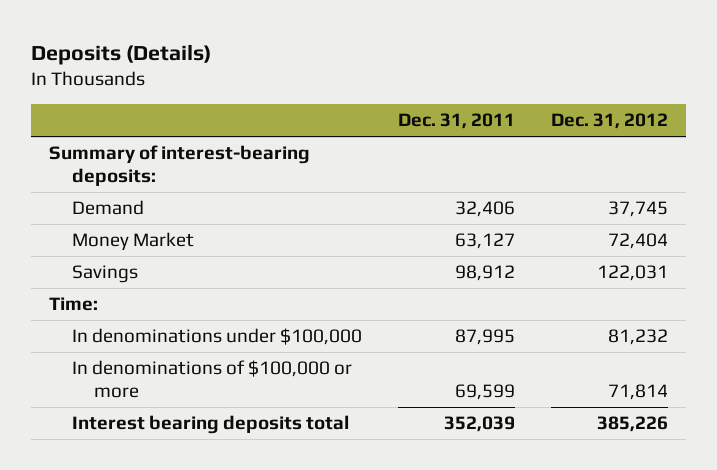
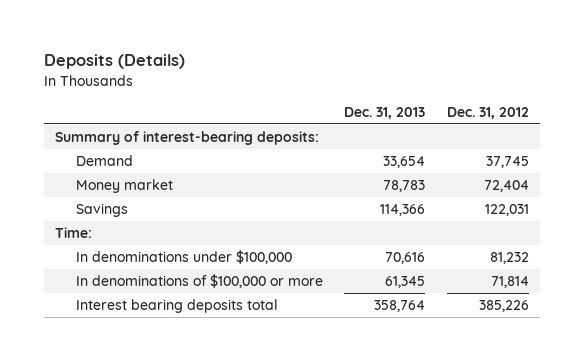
[397,113,515,130] Dec. 31, 2011 -> none
none -> [344,106,426,119] Dec. 31, 2013
[71,232,194,251] Money Market -> [75,179,173,194] Money market

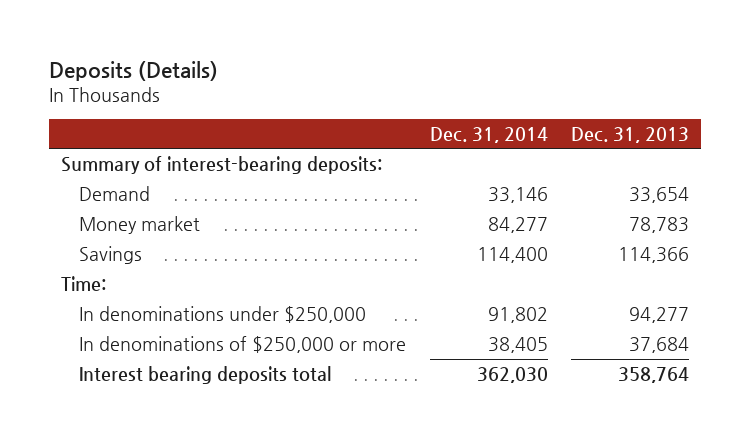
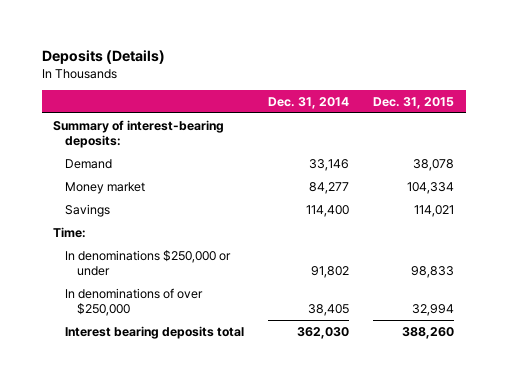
[571,126,690,143] Dec. 31, 2013 -> none
none -> [372,97,454,110] Dec. 31, 2015
[79,306,367,324] In denominations under $250,000 -> [65,249,232,276] In denominations $250,000 or under
[79,336,407,354] In denominations of $250,000 or more -> [65,287,204,316] In denominations of over $250,000

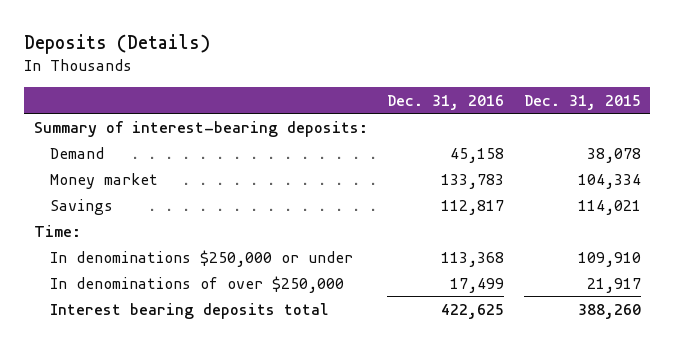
[267,97,349,110] Dec. 31, 2014 -> none
none -> [387,94,505,110] Dec. 31, 2016
[410,265,454,278] 98,833 -> [577,251,641,267] 109,910
[411,303,454,316] 32,994 -> [586,277,641,293] 21,917

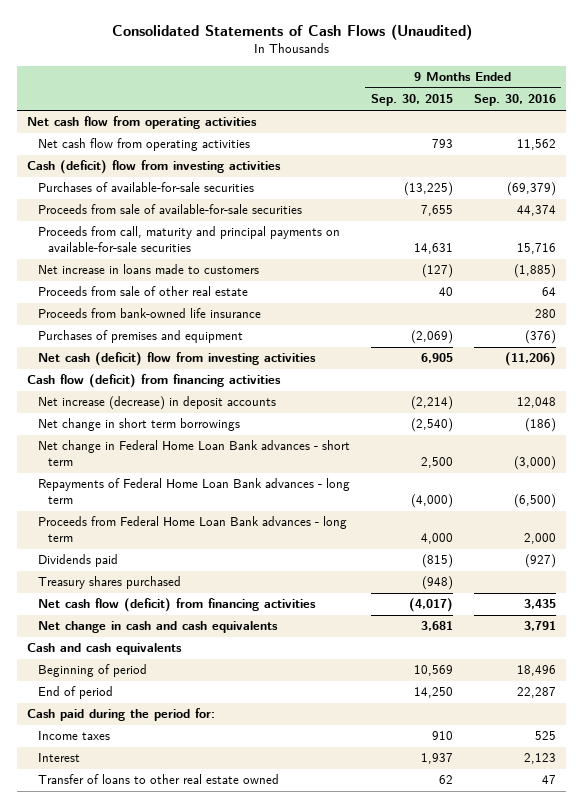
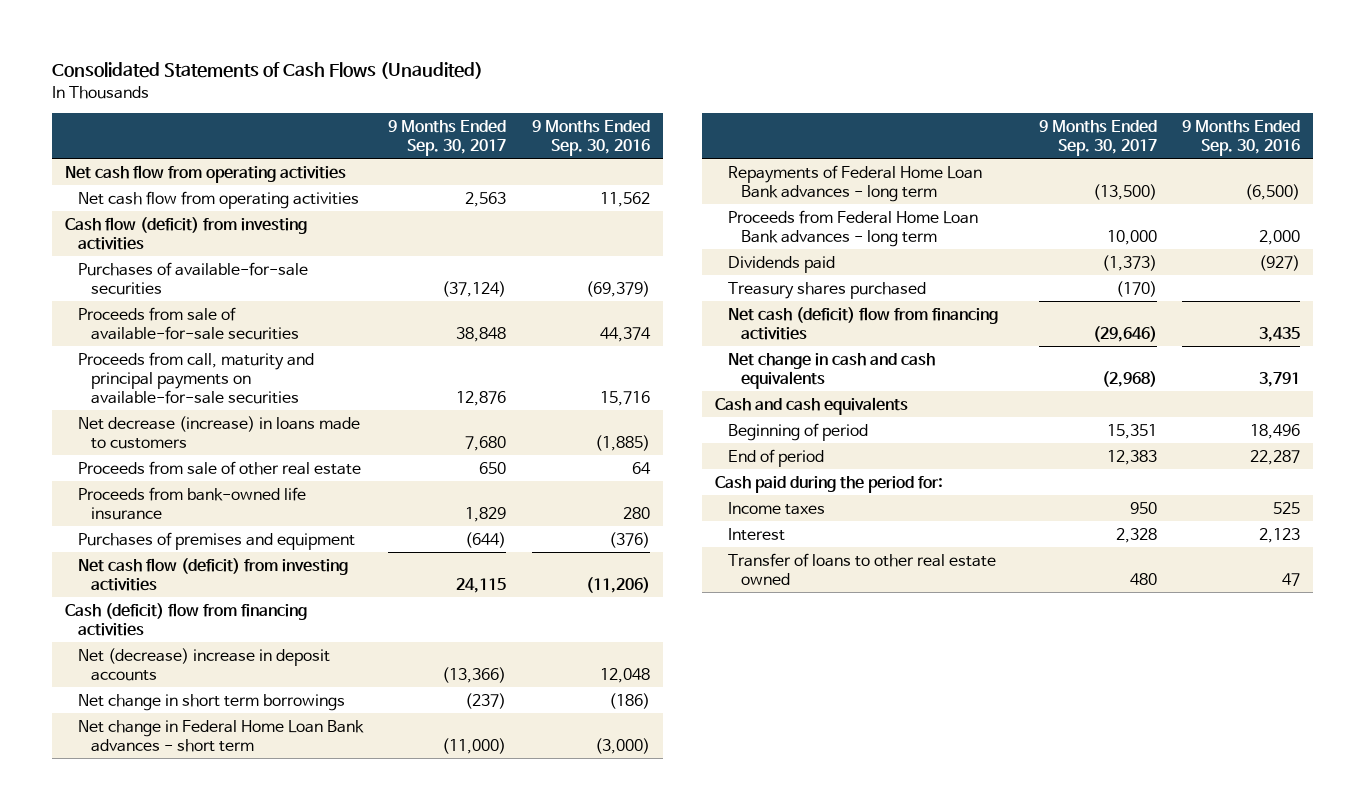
[370,94,453,107] Sep. 30, 2015 -> none
none -> [388,120,507,157] 9 Months Ended Sep. 30, 2017
[27,160,282,175] Cash (deficit) flow from investing activities -> [64,216,307,250] Cash flow (deficit) from investing activities
[37,264,259,275] Net increase in loans made to customers -> [77,415,360,449] Net decrease (increase) in loans made to customers
[37,352,316,367] Net cash (deficit) flow from investing activities -> [77,557,348,591] Net cash flow (deficit) from investing activities
[27,374,282,389] Cash flow (deficit) from financing activities -> [64,602,307,636] Cash (deficit) flow from financing activities
[37,396,276,411] Net increase (decrease) in deposit accounts -> [77,647,330,681] Net (decrease) increase in deposit accounts
[37,598,316,613] Net cash flow (deficit) from financing activities -> [728,306,999,340] Net cash (deficit) flow from financing activities

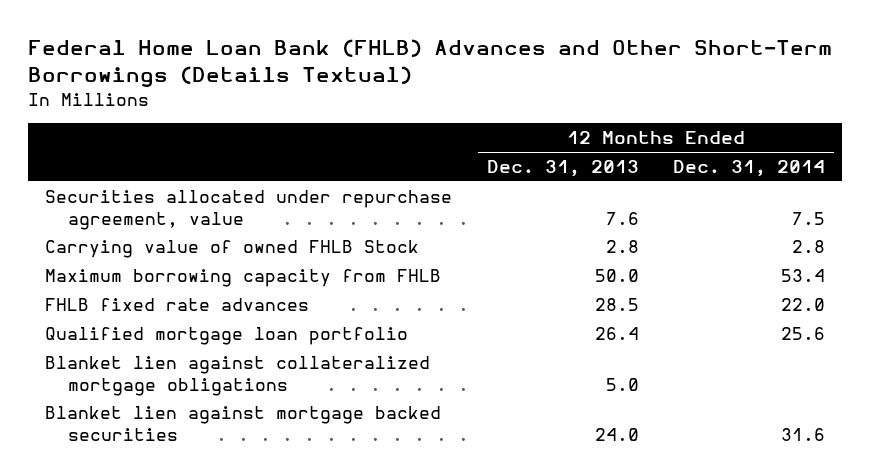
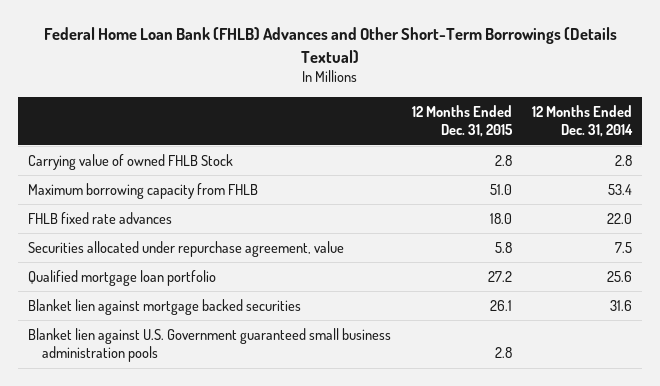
[486,160,639,178] Dec. 31, 2013 -> none
none -> [411,104,513,138] 12 Months Ended Dec. 31, 2015
[45,190,453,230] Securities allocated under repurchase agreement, value -> [28,240,345,257] Securities allocated under repurchase agreement, value
[45,356,431,396] Blanket lien against collateralized mortgage obligations -> none
none -> [28,327,392,363] Blanket lien against U.S. Government guaranteed small business administration pools

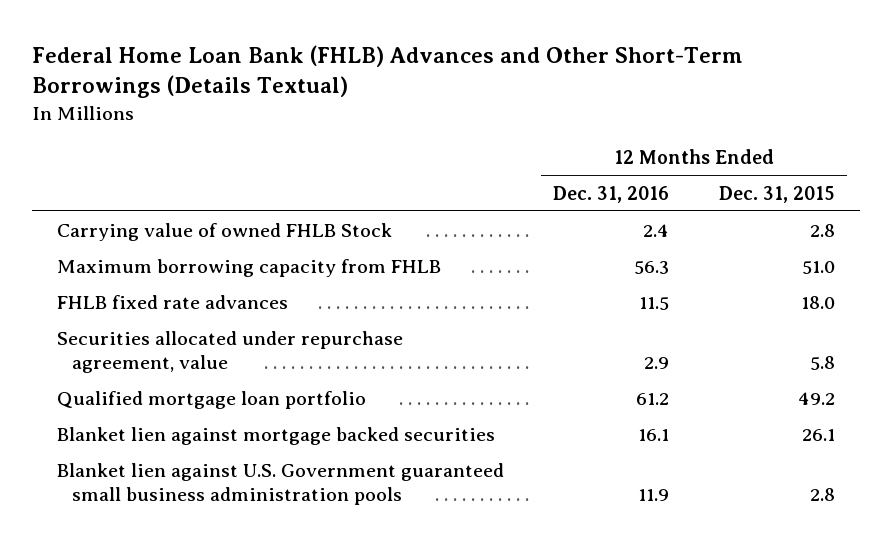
[532,104,634,138] 12 Months Ended Dec. 31, 2014 -> none
none -> [553,185,670,203] Dec. 31, 2016
[487,270,512,282] 27.2 -> [797,391,835,405] 49.2

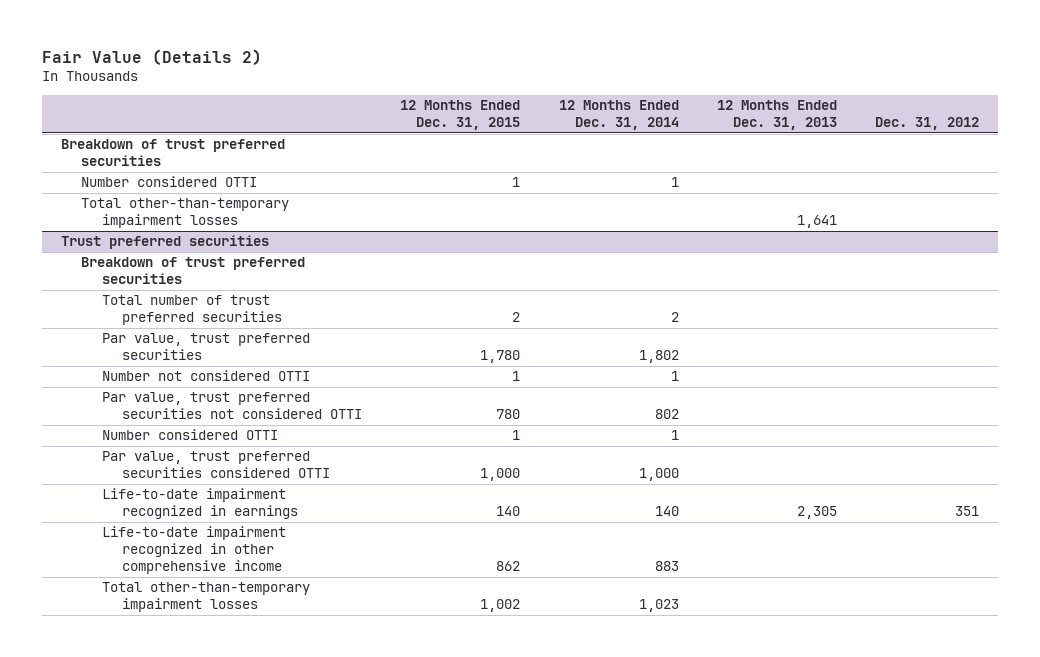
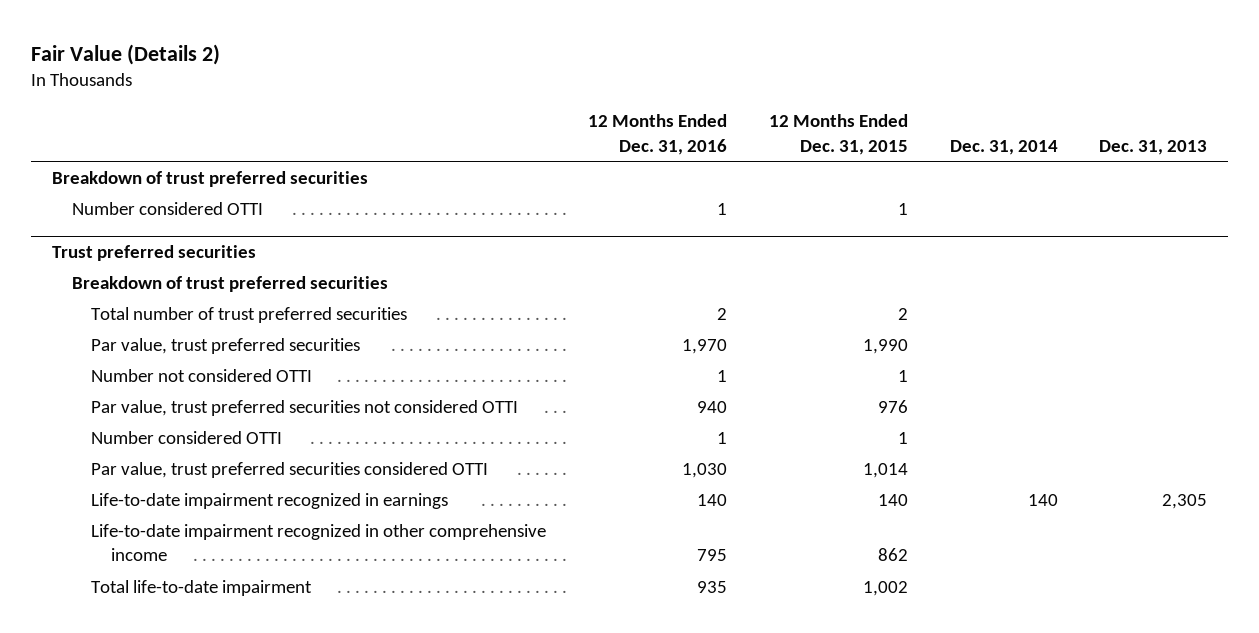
[558,100,679,131] 12 Months Ended Dec. 31, 2014 -> none
[716,100,837,131] 12 Months Ended Dec. 31, 2013 -> none
[875,117,980,131] Dec. 31, 2012 -> none
none -> [587,114,727,155] 12 Months Ended Dec. 31, 2016
none -> [949,139,1058,155] Dec. 31, 2014
none -> [1099,139,1208,155] Dec. 31, 2013
[81,198,290,229] Total other-than-temporary impairment losses -> none
[480,350,521,364] 1,780 -> [862,338,908,354] 1,990
[496,409,521,420] 780 -> [877,399,908,413] 976
[480,468,521,482] 1,000 -> [862,462,908,478] 1,014
[101,582,310,613] Total other-than-temporary impairment losses -> [91,579,313,596] Total life-to-date impairment

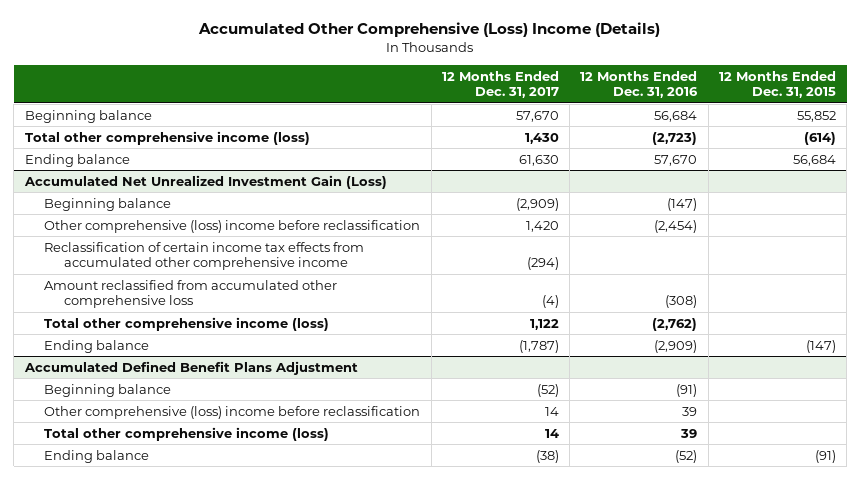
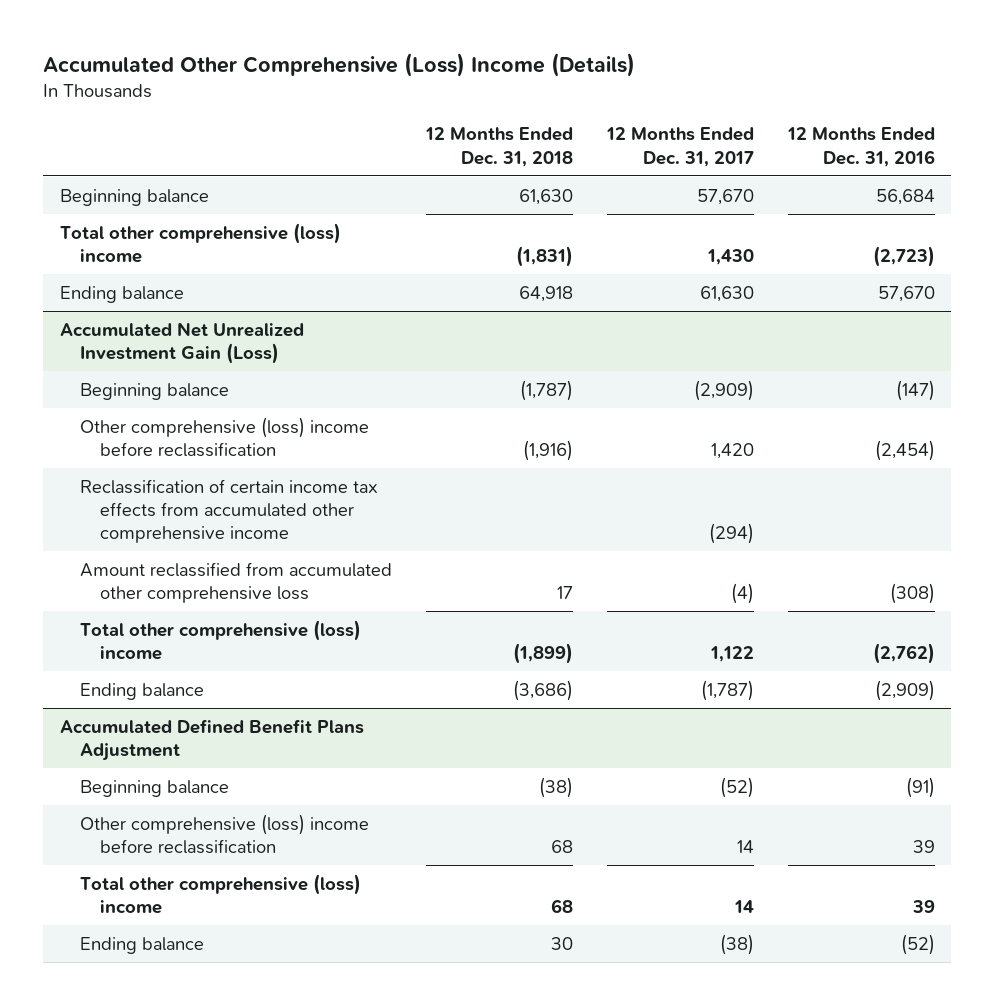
[718,70,836,99] 12 Months Ended Dec. 31, 2015 -> none
none -> [425,127,574,167] 12 Months Ended Dec. 31, 2018
[24,130,310,145] Total other comprehensive income (loss) -> [60,222,342,263] Total other comprehensive (loss) income
[44,316,330,331] Total other comprehensive income (loss) -> [80,619,362,660] Total other comprehensive (loss) income
[44,426,330,441] Total other comprehensive income (loss) -> [80,873,362,914] Total other comprehensive (loss) income

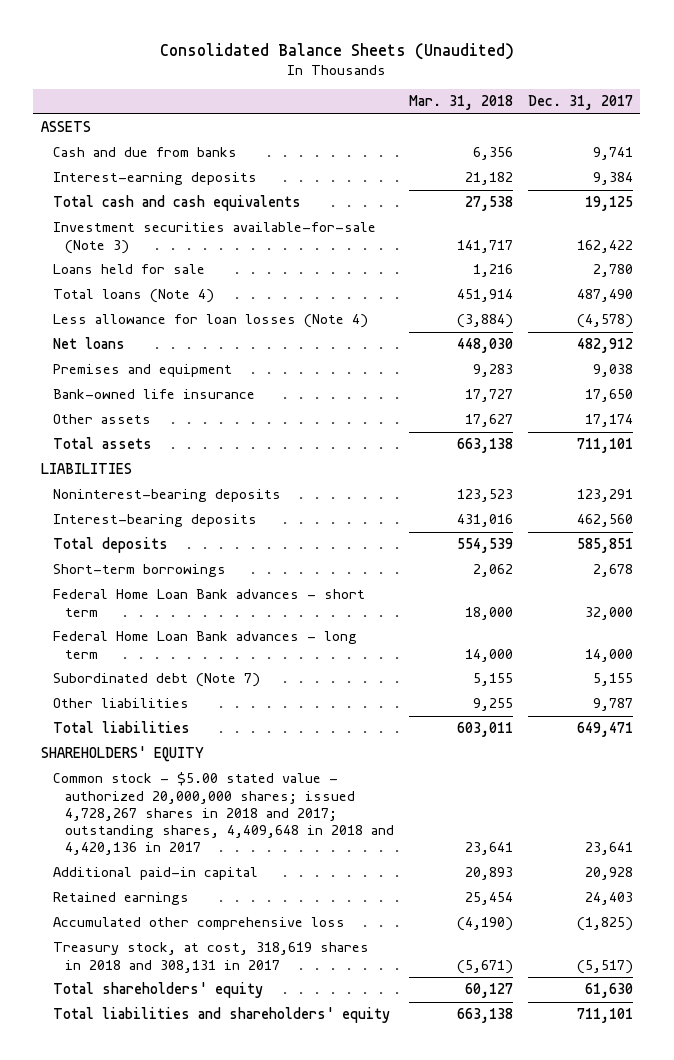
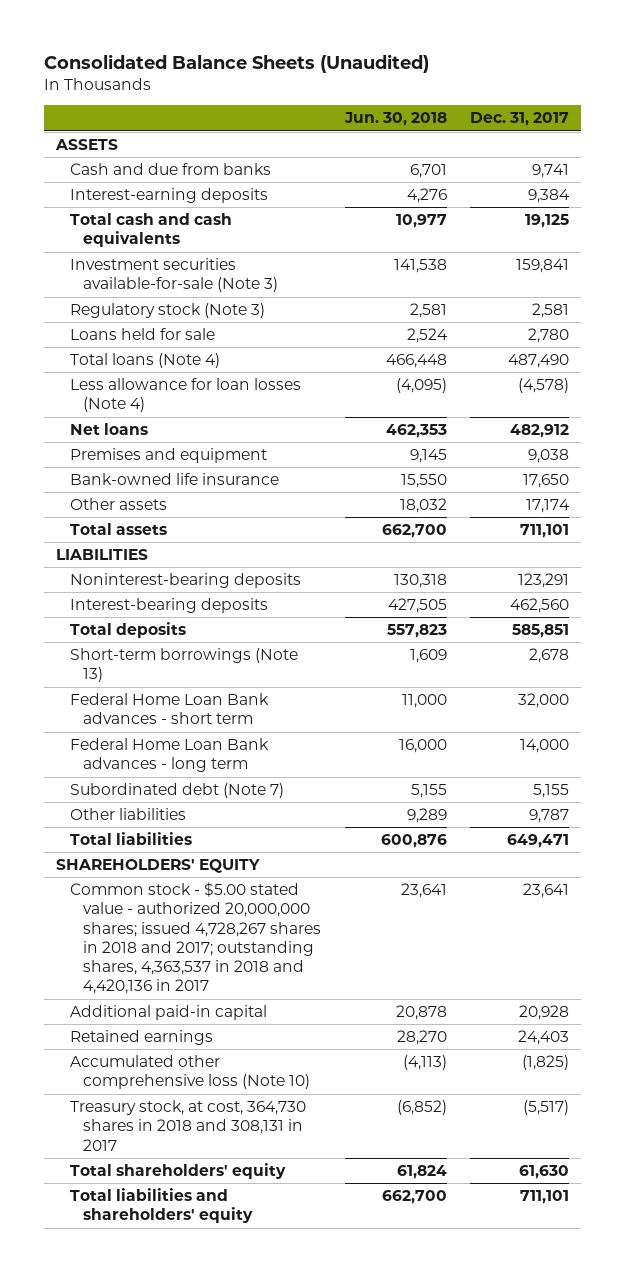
[408,95,513,111] Mar. 31, 2018 -> none
none -> [343,112,447,127] Jun. 30, 2018
[576,239,633,253] 162,422 -> [516,259,570,274] 159,841
none -> [69,303,265,319] Regulatory stock (Note 3)
[52,564,226,578] Short-term borrowings -> [69,648,298,683] Short-term borrowings (Note 13)
[52,772,394,856] Common stock - $5.00 stated value - authorized 20,000,000 shares; issued 4,728,267 shares in 2018 and 2017; outstanding shares, 4,409,648 in 2018 and 4,420,136 in 2017 -> [69,882,321,995] Common stock - $5.00 stated value - authorized 20,000,000 shares; issued 4,728,267 shares in 2018 and 2017; outstanding shares, 4,363,537 in 2018 and 4,420,136 in 2017
[52,917,345,931] Accumulated other comprehensive loss -> [69,1055,310,1090] Accumulated other comprehensive loss (Note 10)
[52,942,369,973] Treasury stock, at cost, 318,619 shares in 2018 and 308,131 in 2017 -> [69,1100,306,1151] Treasury stock, at cost, 364,730 shares in 2018 and 308,131 in 2017

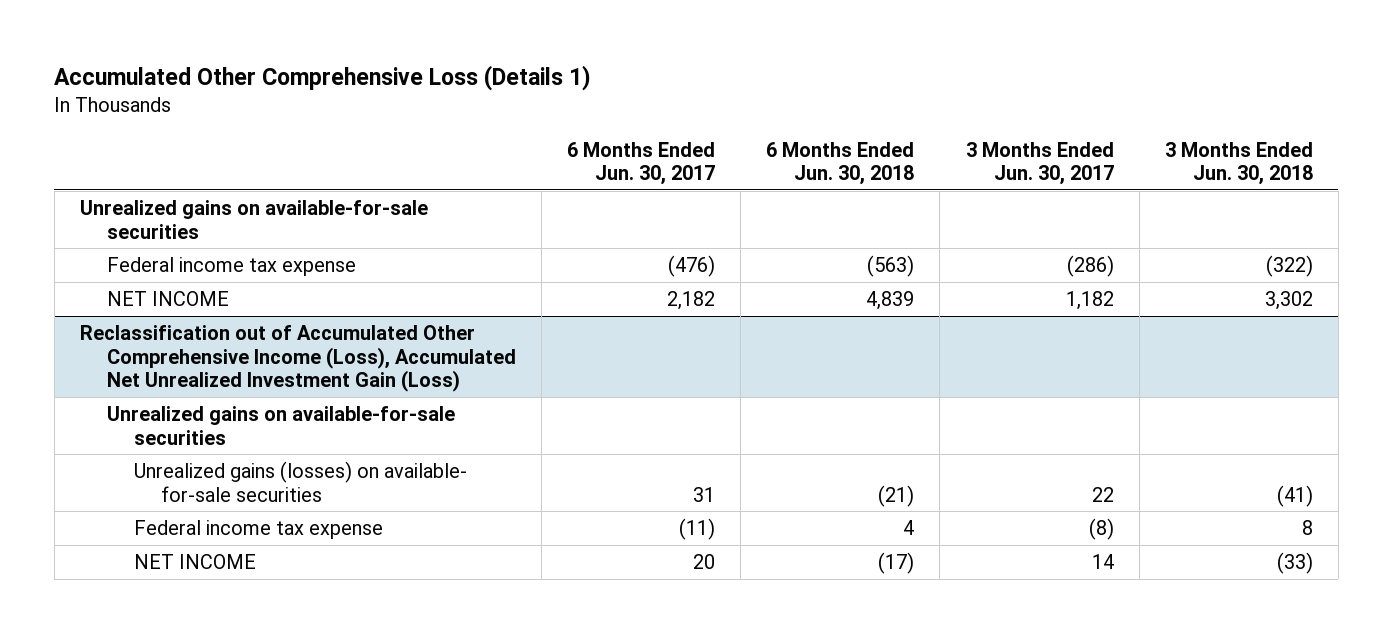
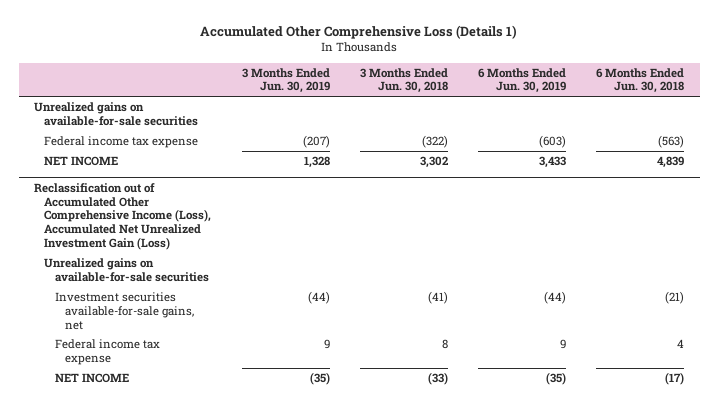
[567,141,716,186] 6 Months Ended Jun. 30, 2017 -> none
[965,141,1114,186] 3 Months Ended Jun. 30, 2017 -> none
none -> [241,67,330,94] 3 Months Ended Jun. 30, 2019
none -> [478,67,567,94] 6 Months Ended Jun. 30, 2019
[133,460,467,502] Unrealized gains (losses) on available- for-sale securities -> [54,291,195,330] Investment securities available-for-sale gains, net

